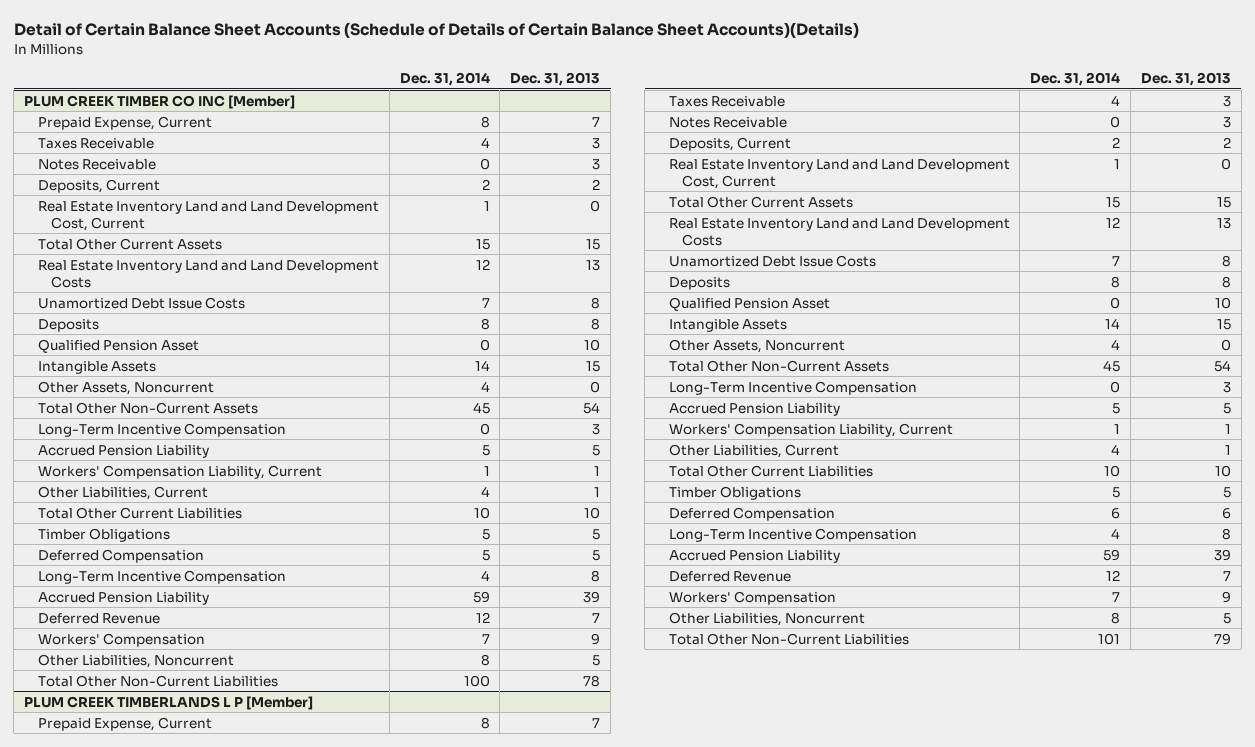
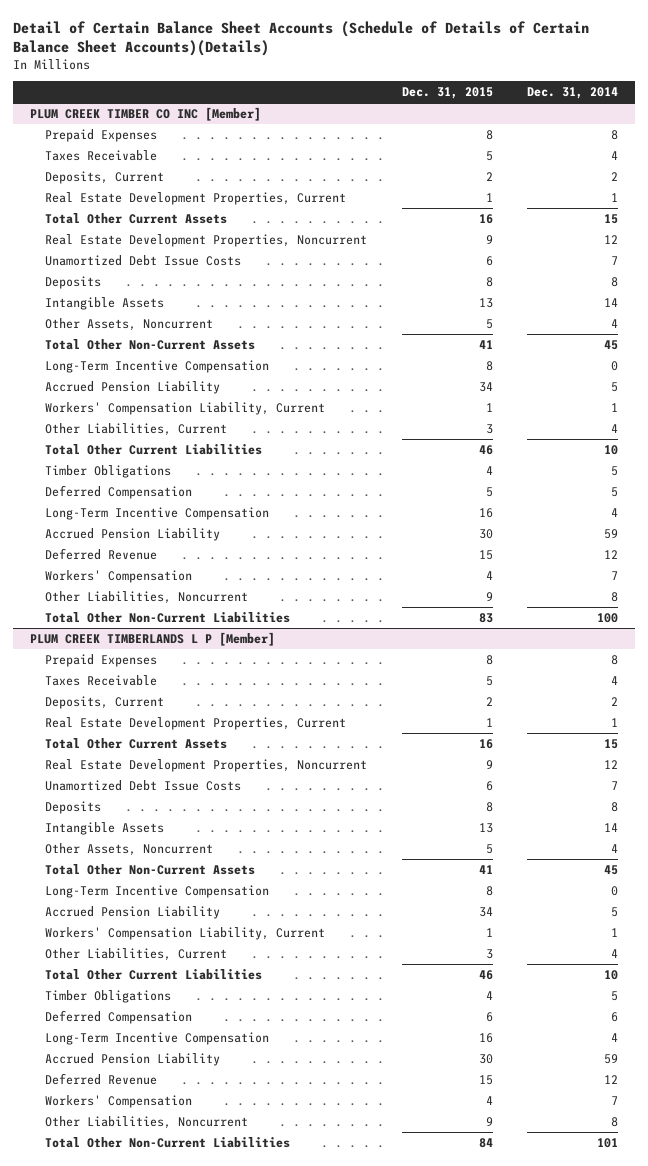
[510,71,601,86] Dec. 31, 2013 -> none
none -> [401,87,493,100] Dec. 31, 2015
[37,115,212,130] Prepaid Expense, Current -> [45,128,158,142] Prepaid Expenses
[37,158,156,170] Notes Receivable -> none
[37,200,379,231] Real Estate Inventory Land and Land Development Cost, Current -> [45,191,347,205] Real Estate Development Properties, Current
[37,259,379,288] Real Estate Inventory Land and Land Development Costs -> [45,233,368,247] Real Estate Development Properties, Noncurrent
[37,338,199,353] Qualified Pension Asset -> none
[37,716,212,731] Prepaid Expense, Current -> [45,653,158,667] Prepaid Expenses
[668,116,787,128] Notes Receivable -> none
[668,158,1010,189] Real Estate Inventory Land and Land Development Cost, Current -> [45,716,347,730] Real Estate Development Properties, Current
[668,217,1010,246] Real Estate Inventory Land and Land Development Costs -> [45,758,368,772] Real Estate Development Properties, Noncurrent
[668,296,830,311] Qualified Pension Asset -> none

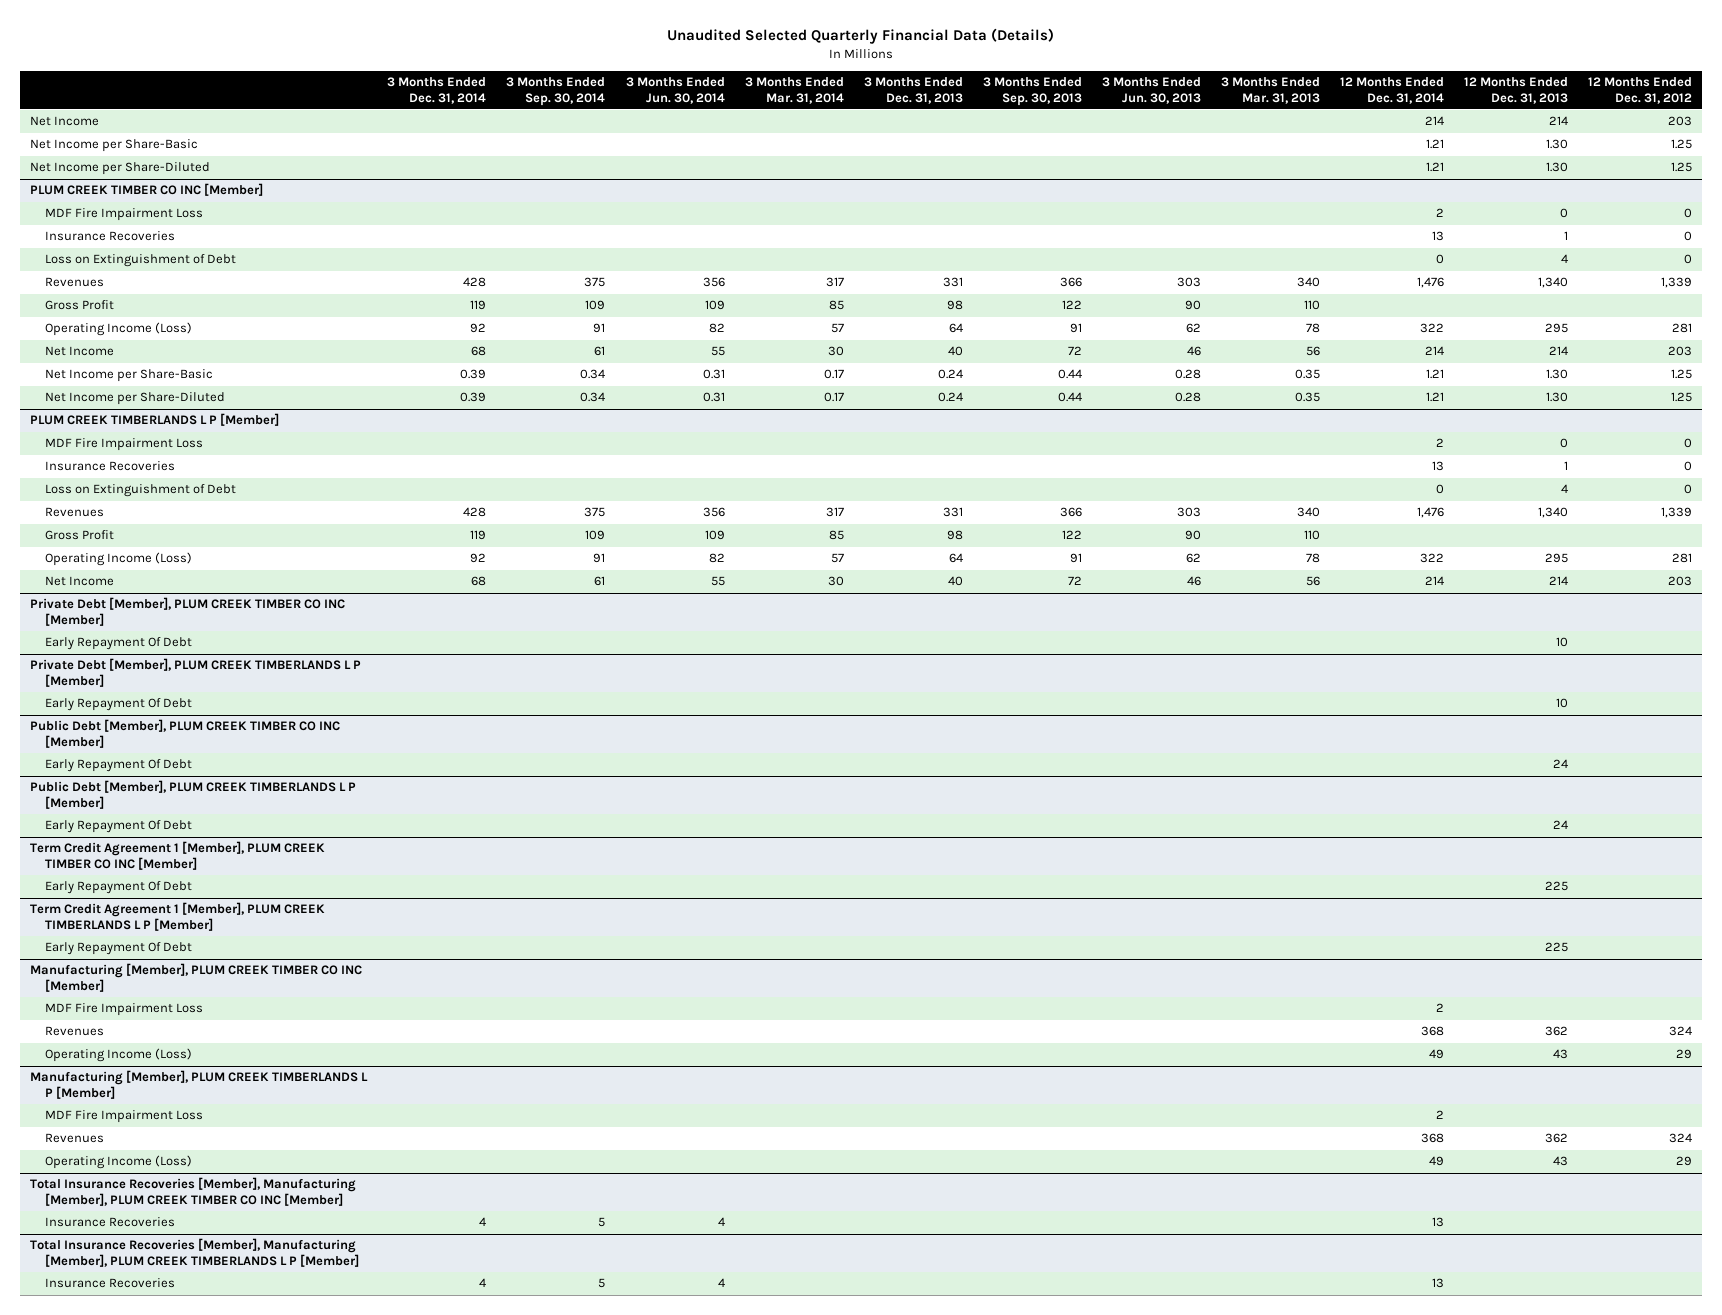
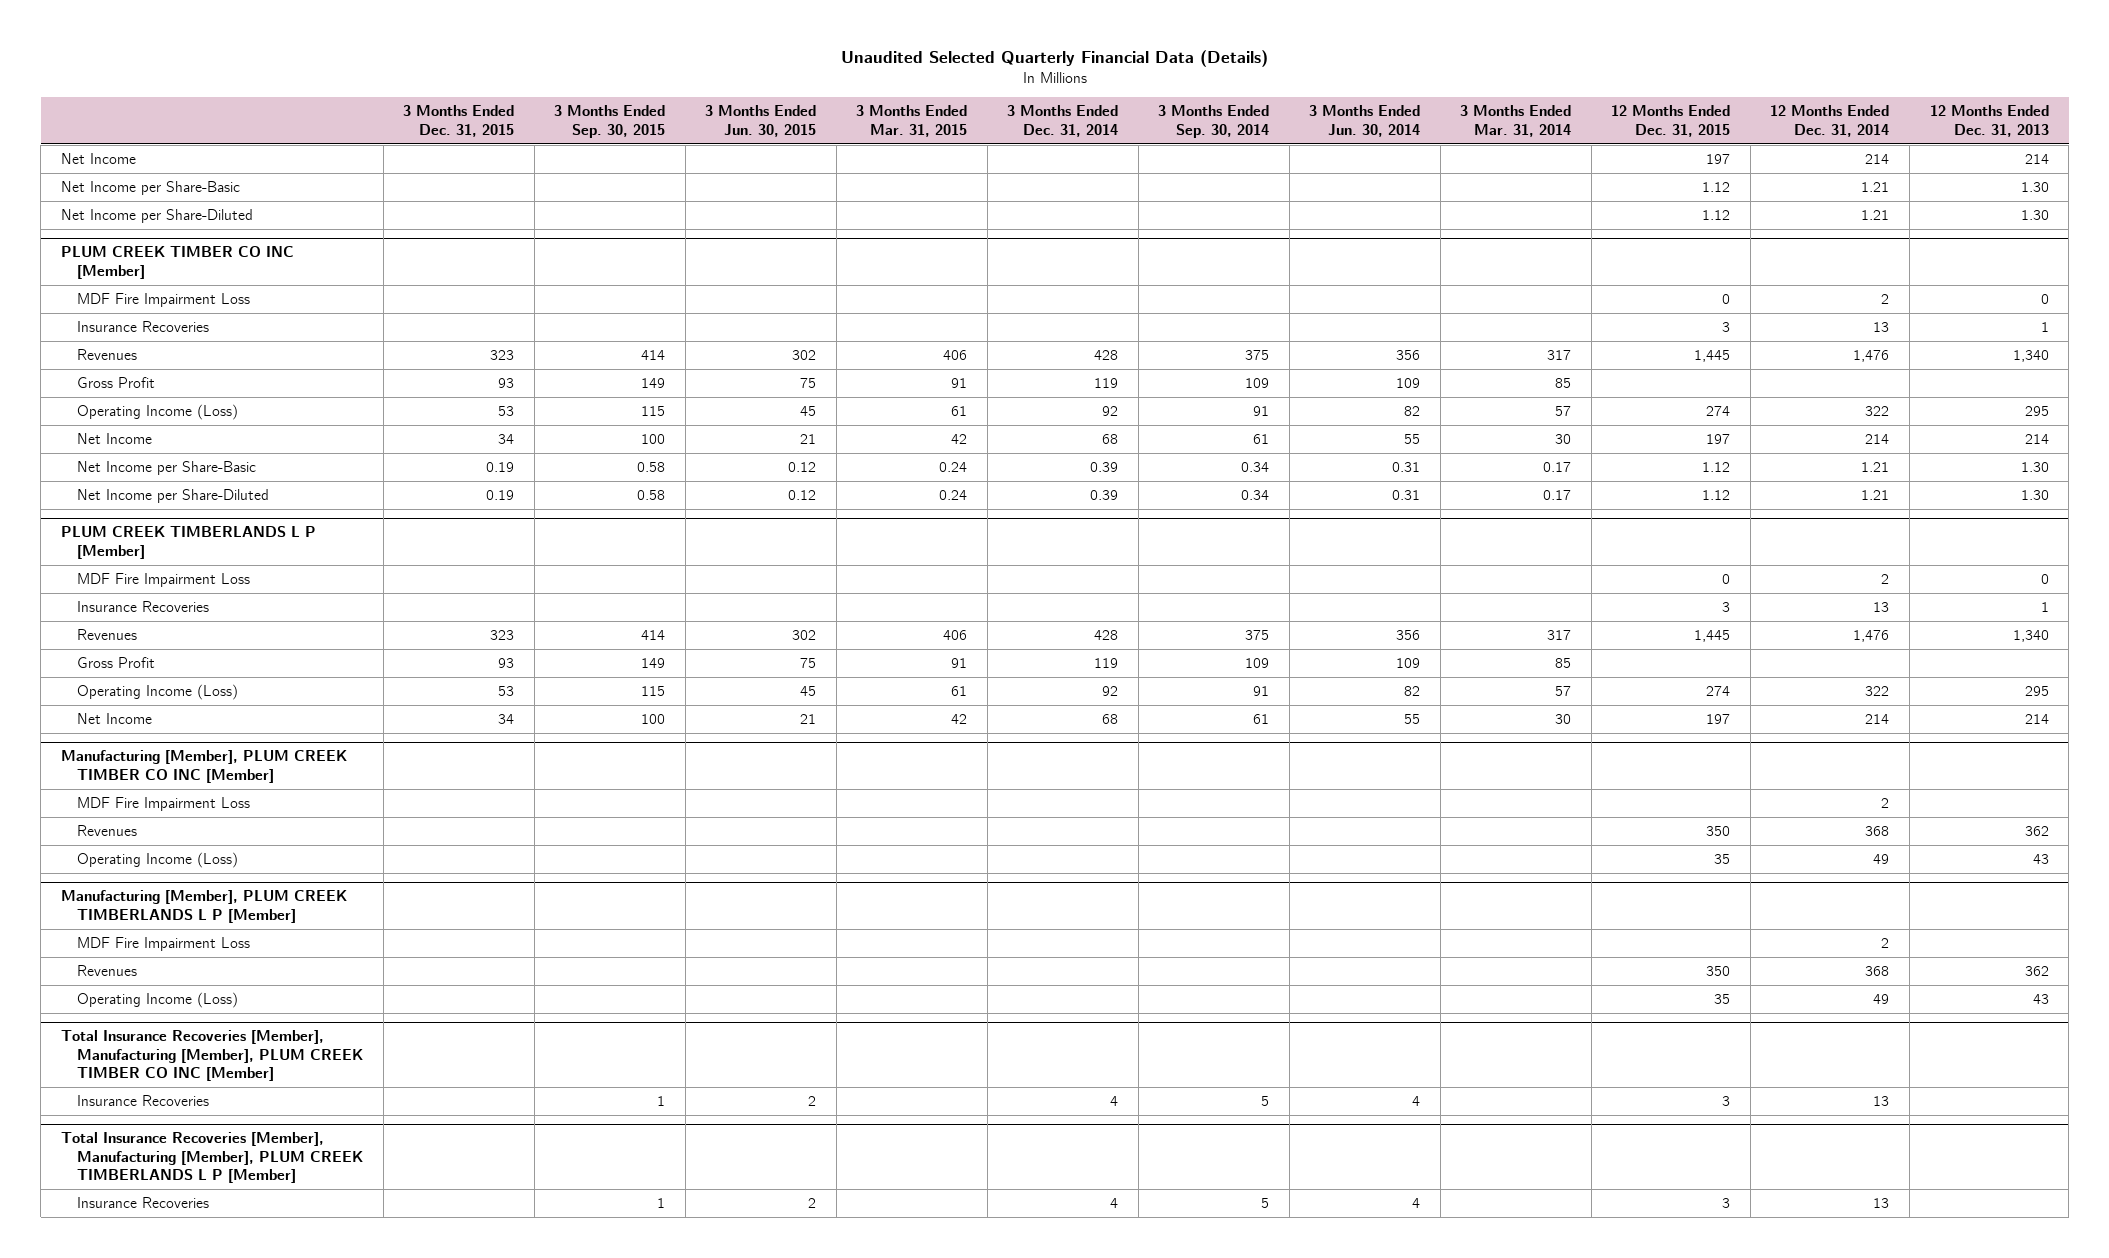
[863,77,963,104] 3 Months Ended Dec. 31, 2013 -> none
[982,77,1082,106] 3 Months Ended Sep. 30, 2013 -> none
[1101,77,1201,104] 3 Months Ended Jun. 30, 2013 -> none
[1220,77,1320,104] 3 Months Ended Mar. 31, 2013 -> none
[1588,77,1693,104] 12 Months Ended Dec. 31, 2012 -> none
none -> [403,105,515,137] 3 Months Ended Dec. 31, 2015
none -> [554,105,666,138] 3 Months Ended Sep. 30, 2015
none -> [705,105,817,137] 3 Months Ended Jun. 30, 2015
none -> [856,105,968,137] 3 Months Ended Mar. 31, 2015
none -> [1611,105,1731,137] 12 Months Ended Dec. 31, 2015
[44,254,236,268] Loss on Extinguishment of Debt -> none
[44,484,236,498] Loss on Extinguishment of Debt -> none
[30,597,346,626] Private Debt [Member], PLUM CREEK TIMBER CO INC [Member] -> none
[44,637,192,651] Early Repayment Of Debt -> none
[30,658,362,687] Private Debt [Member], PLUM CREEK TIMBERLANDS L P [Member] -> none
[44,698,192,712] Early Repayment Of Debt -> none
[30,719,341,748] Public Debt [Member], PLUM CREEK TIMBER CO INC [Member] -> none
[44,759,192,773] Early Repayment Of Debt -> none
[30,780,357,809] Public Debt [Member], PLUM CREEK TIMBERLANDS L P [Member] -> none
[44,820,192,834] Early Repayment Of Debt -> none
[30,841,326,870] Term Credit Agreement 1 [Member], PLUM CREEK TIMBER CO INC [Member] -> none
[44,881,192,895] Early Repayment Of Debt -> none
[30,902,326,931] Term Credit Agreement 1 [Member], PLUM CREEK TIMBERLANDS L P [Member] -> none
[44,942,192,956] Early Repayment Of Debt -> none

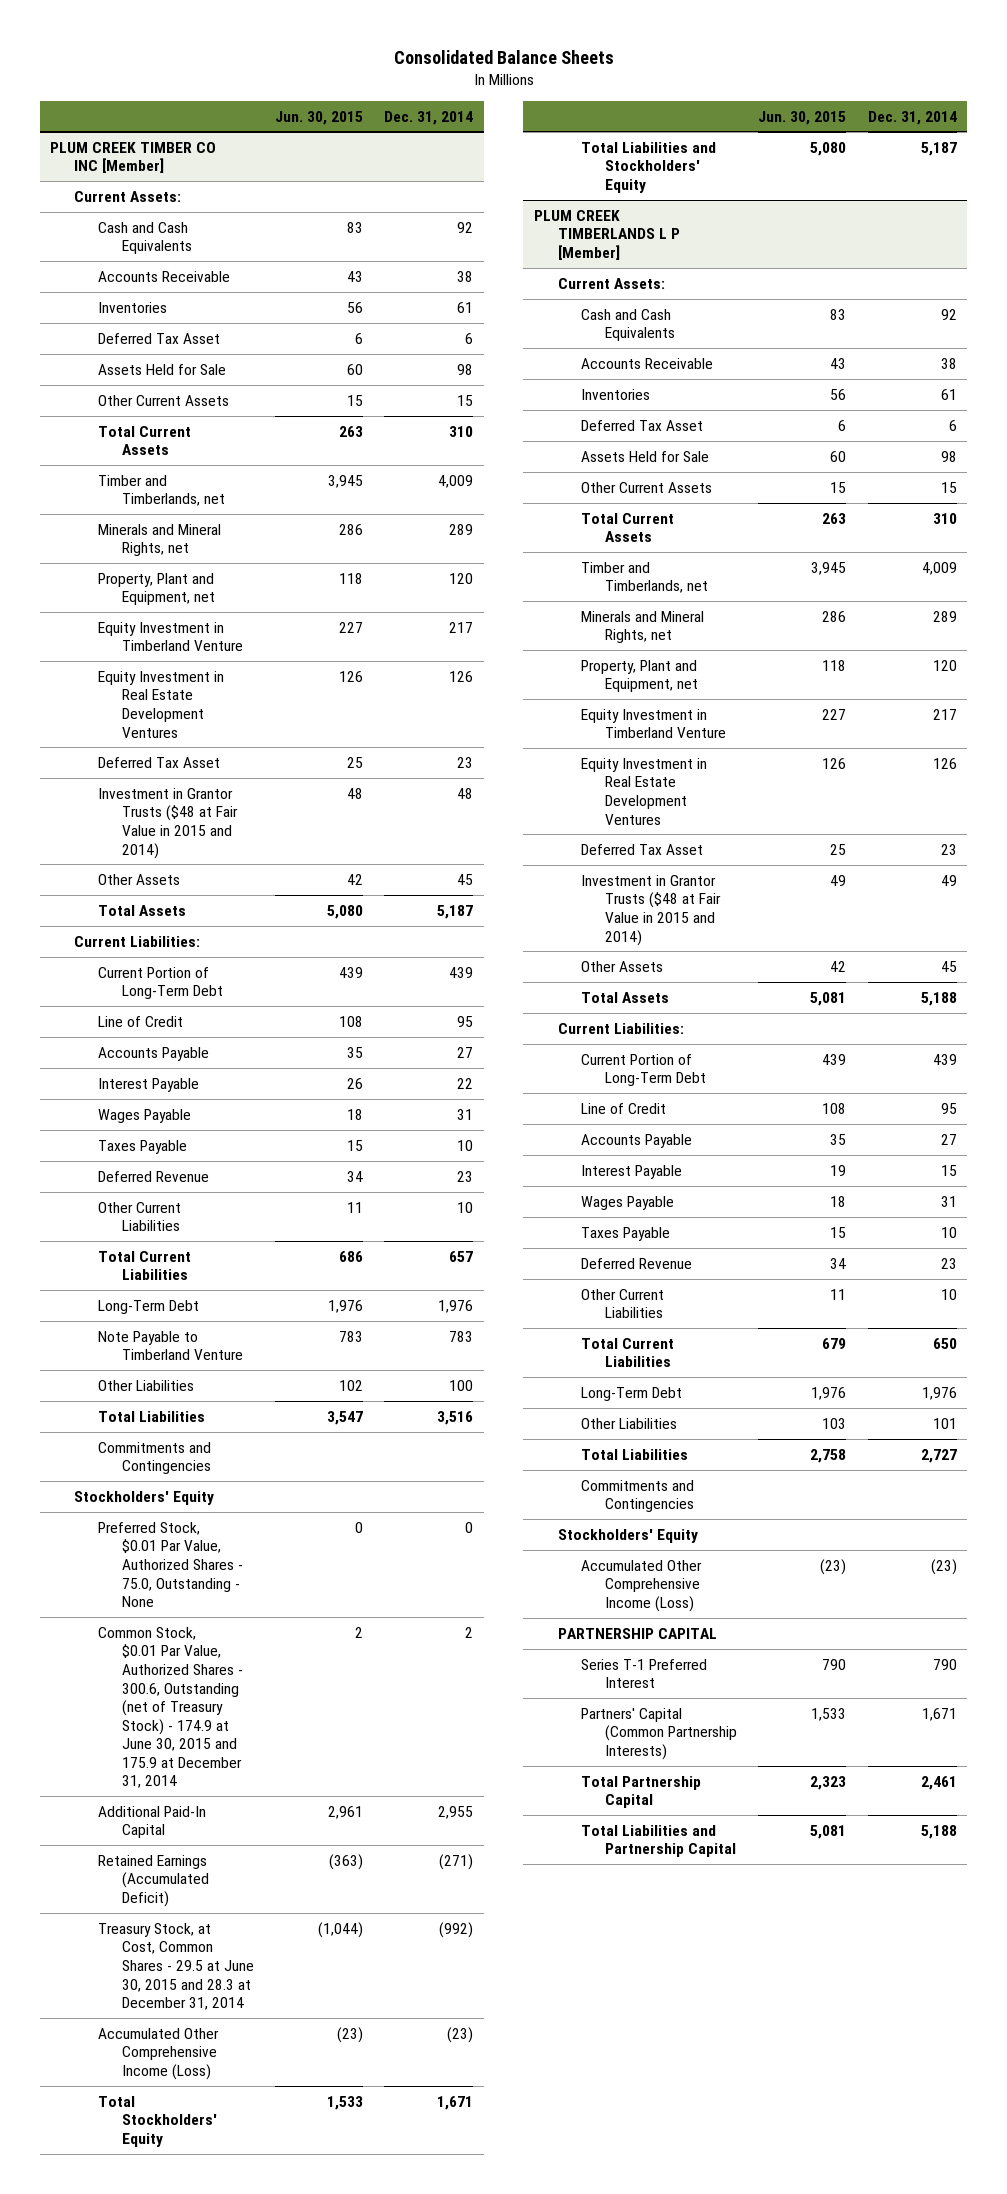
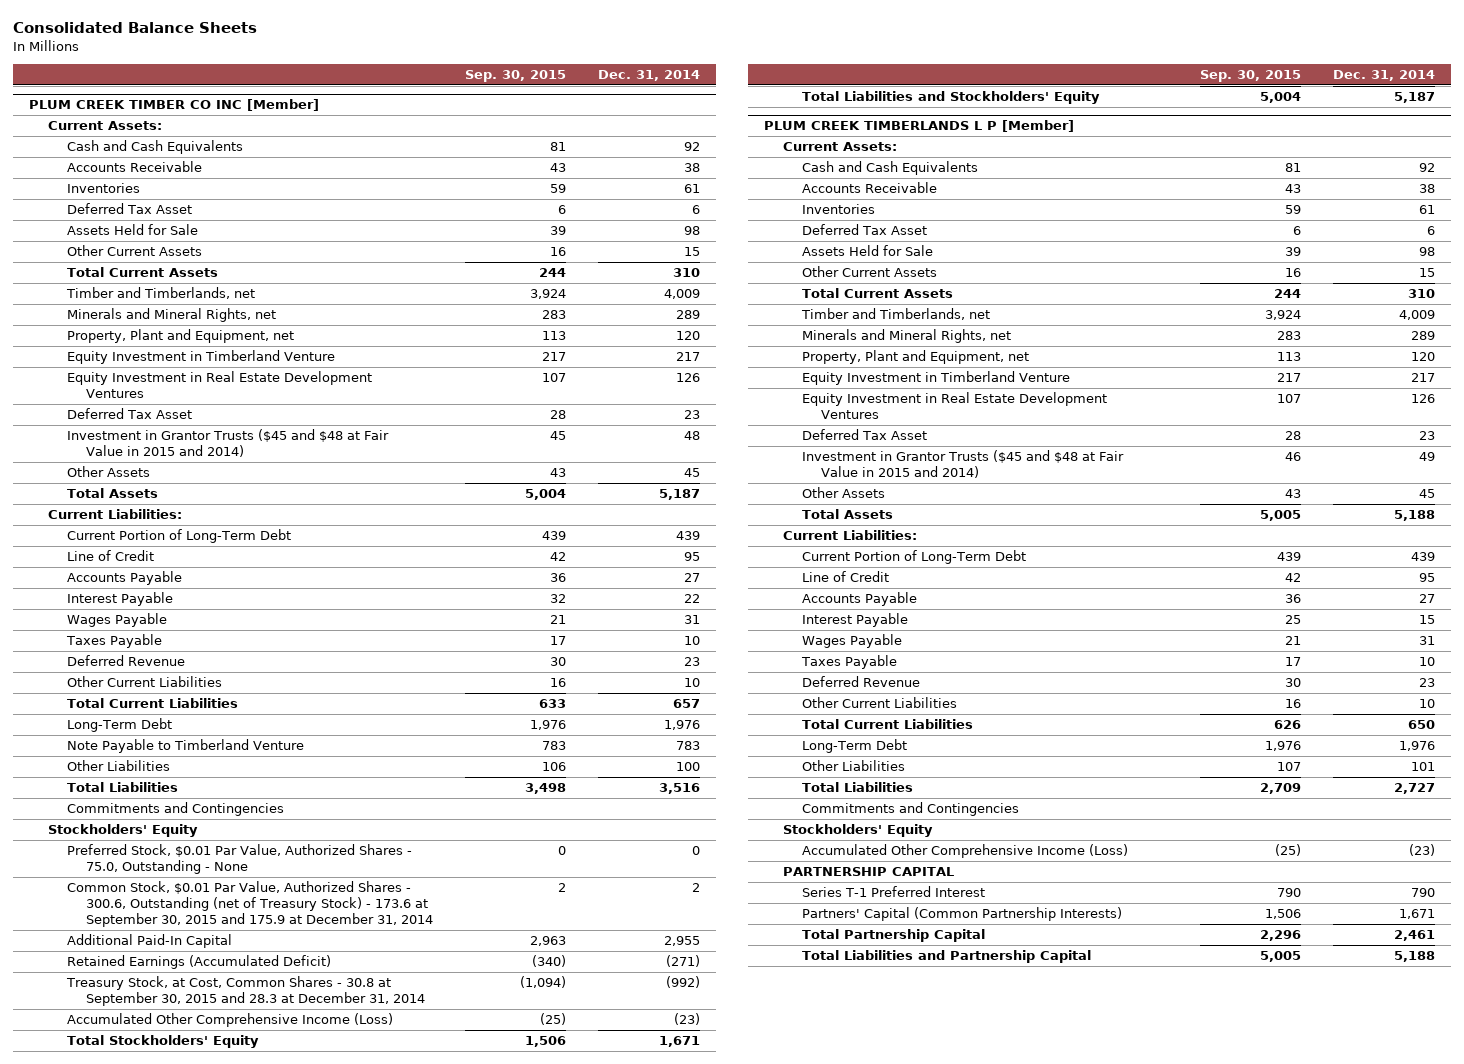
[275,110,364,125] Jun. 30, 2015 -> none
none -> [464,70,566,83] Sep. 30, 2015
[98,787,238,859] Investment in Grantor Trusts ($48 at Fair Value in 2015 and 2014) -> [66,429,389,458] Investment in Grantor Trusts ($45 and $48 at Fair Value in 2015 and 2014)
[98,1626,243,1789] Common Stock, $0.01 Par Value, Authorized Shares - 300.6, Outstanding (net of Treasury Stock) - 174.9 at June 30, 2015 and 175.9 at December 31, 2014 -> [66,881,433,928] Common Stock, $0.01 Par Value, Authorized Shares - 300.6, Outstanding (net of Treasury Stock) - 173.6 at September 30, 2015 and 175.9 at December 31, 2014
[98,1922,254,2011] Treasury Stock, at Cost, Common Shares - 29.5 at June 30, 2015 and 28.3 at December 31, 2014 -> [65,976,425,1007] Treasury Stock, at Cost, Common Shares - 30.8 at September 30, 2015 and 28.3 at December 31, 2014
[581,874,722,946] Investment in Grantor Trusts ($48 at Fair Value in 2015 and 2014) -> [801,450,1124,479] Investment in Grantor Trusts ($45 and $48 at Fair Value in 2015 and 2014)

